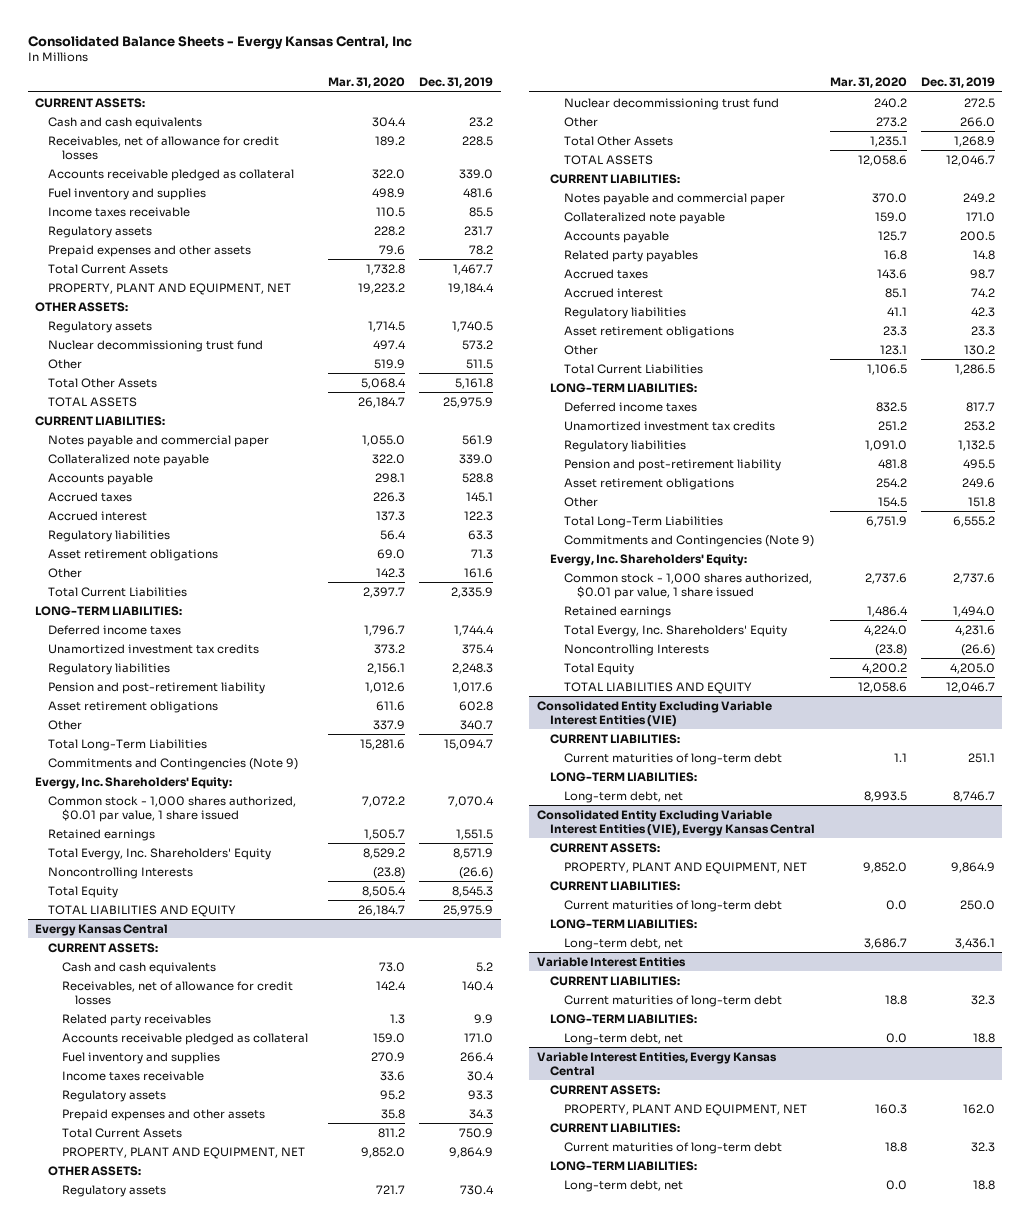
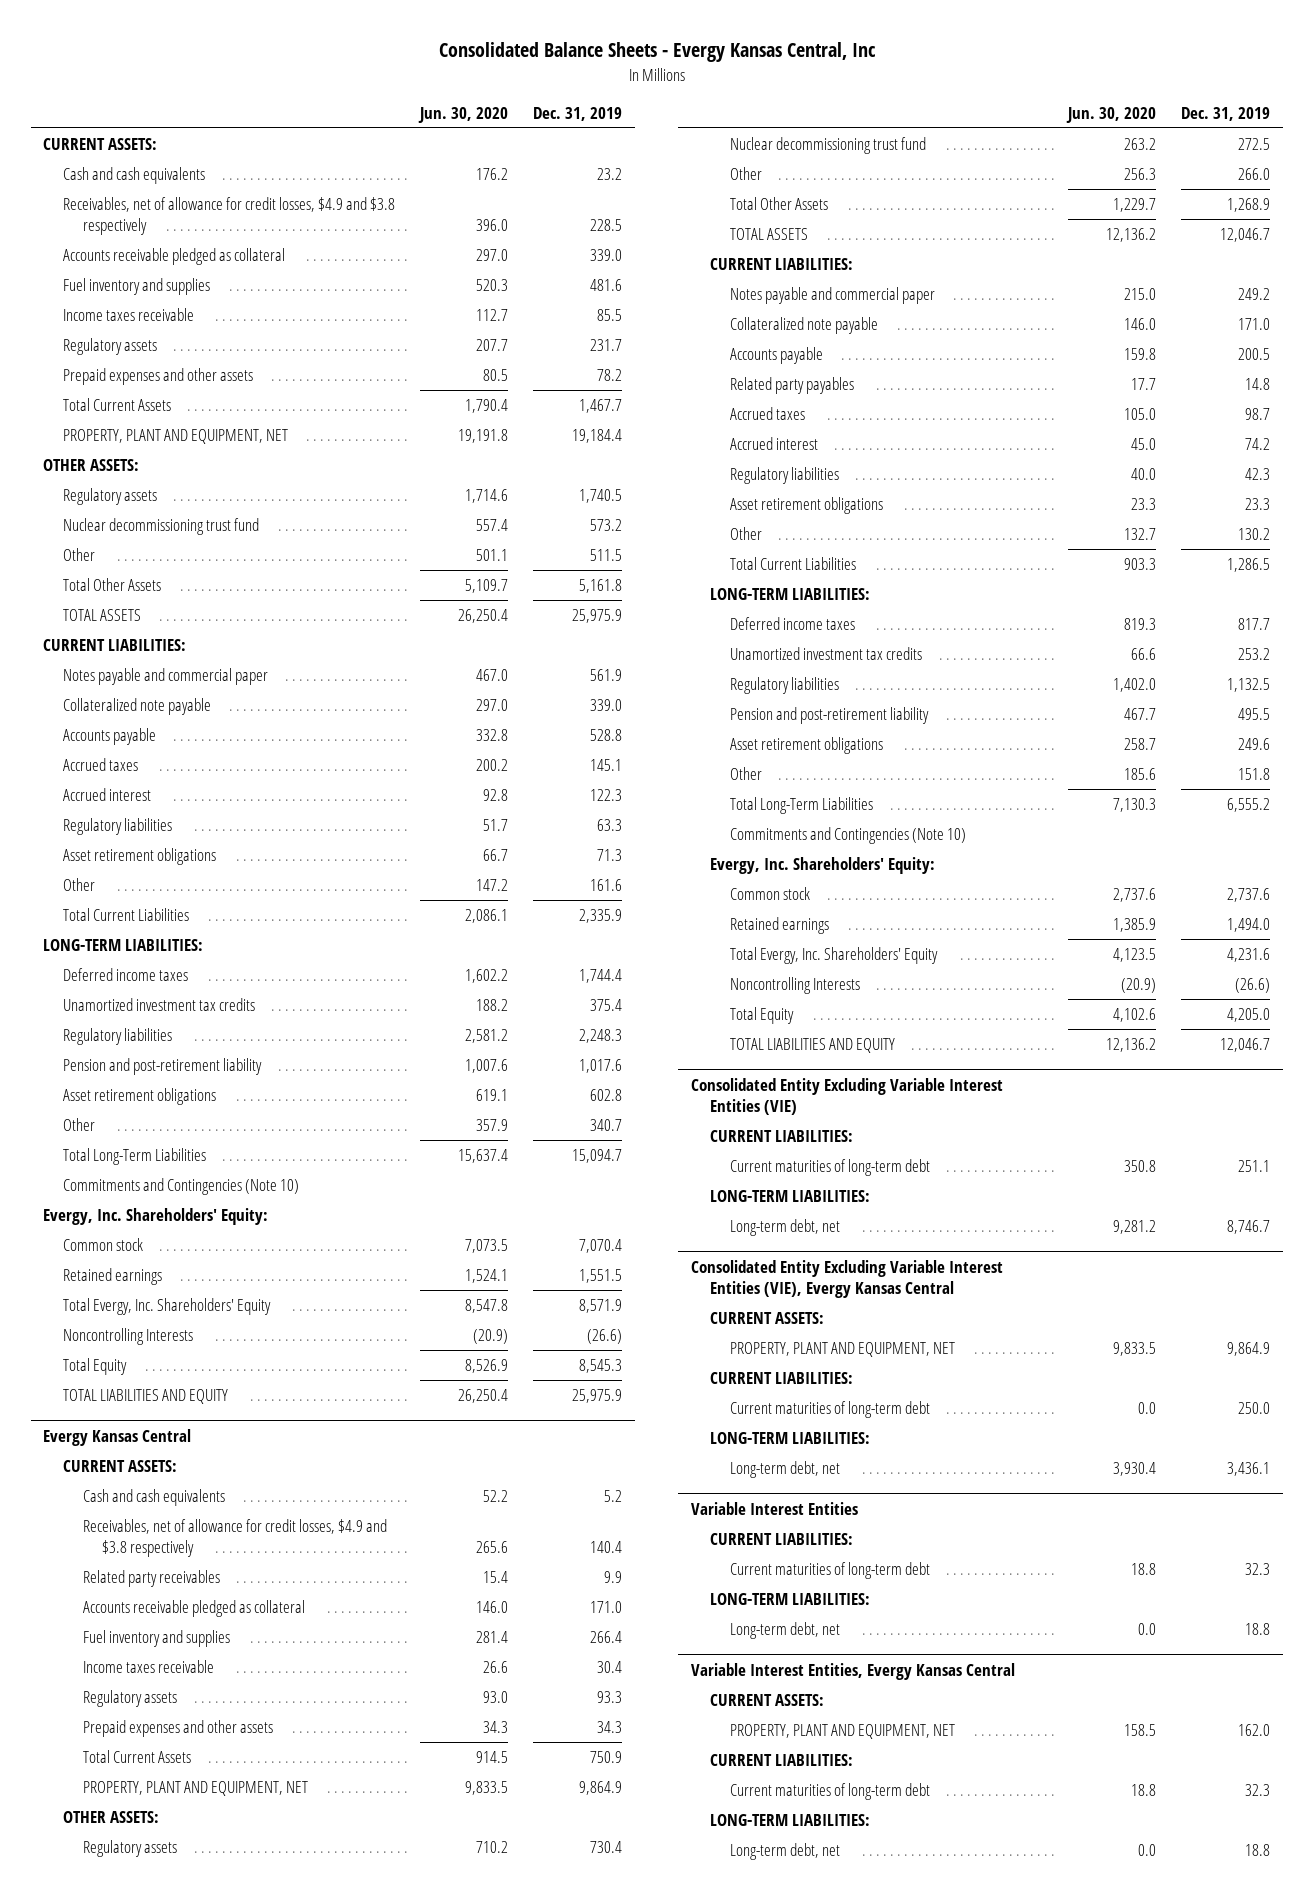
[327,77,405,89] Mar. 31, 2020 -> none
none -> [418,107,509,124] Jun. 30, 2020
[48,135,280,161] Receivables, net of allowance for credit losses -> [62,197,395,236] Receivables, net of allowance for credit losses, $4.9 and $3.8 respectively
[48,757,299,770] Commitments and Contingencies (Note 9) -> [62,1178,299,1196] Commitments and Contingencies (Note 10)
[48,795,297,823] Common stock - 1,000 shares authorized, $0.01 par value, 1 share issued -> [62,1238,143,1252] Common stock
[61,980,293,1006] Receivables, net of allowance for credit losses -> [82,1519,387,1558] Receivables, net of allowance for credit losses, $4.9 and $3.8 respectively
[563,534,814,547] Commitments and Contingencies (Note 9) -> [730,827,967,845] Commitments and Contingencies (Note 10)
[563,572,812,600] Common stock - 1,000 shares authorized, $0.01 par value, 1 share issued -> [730,887,811,901] Common stock

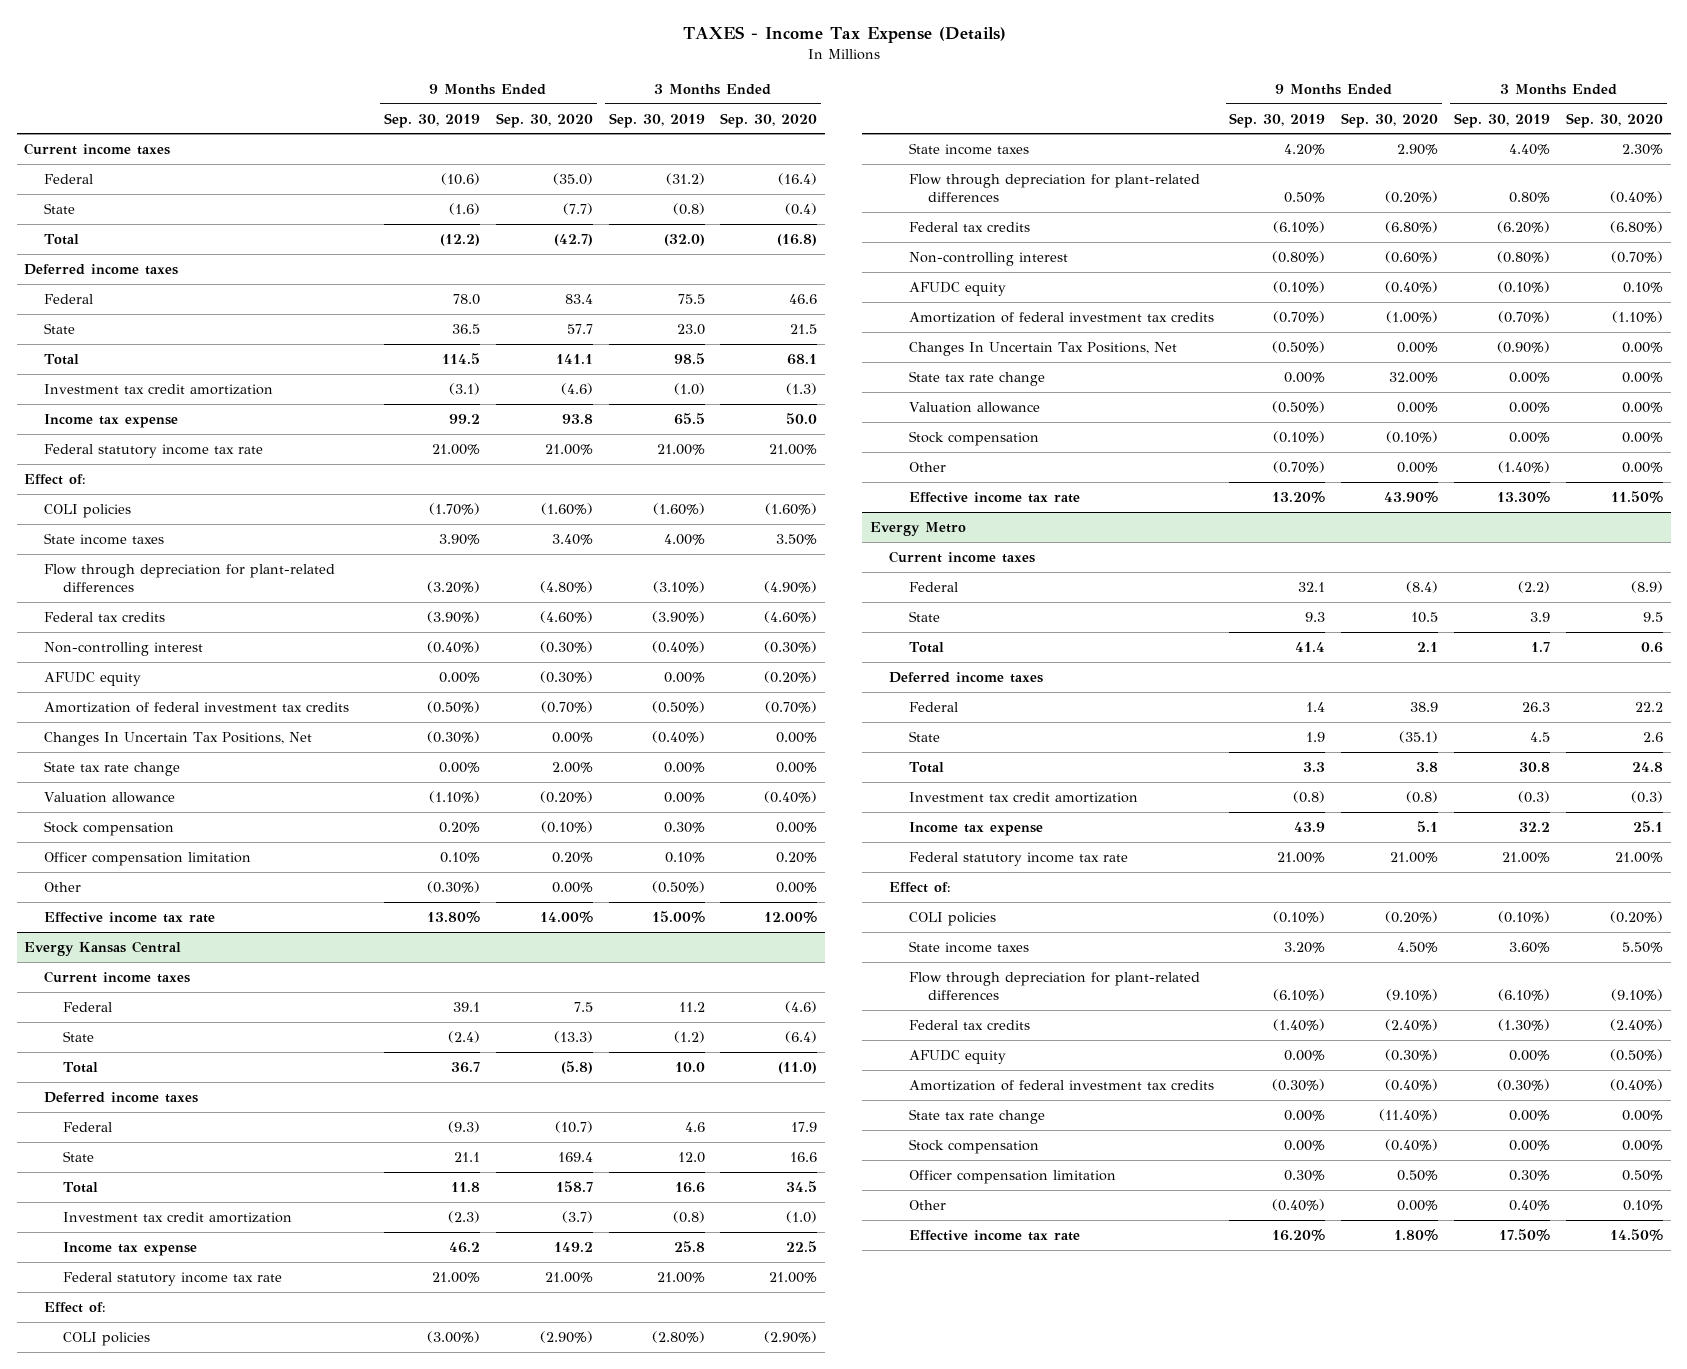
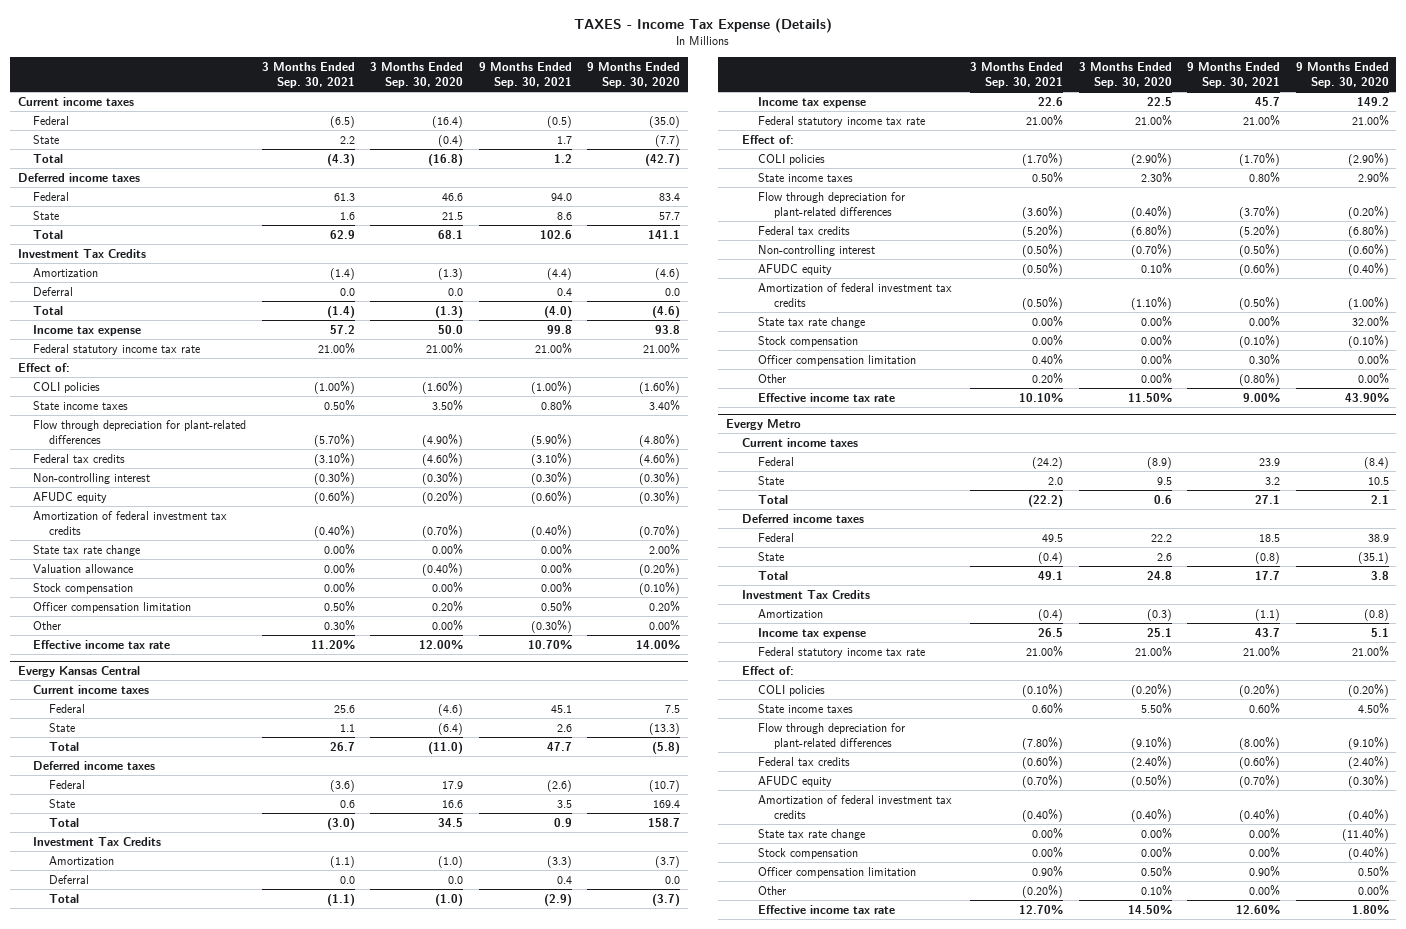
[384,112,481,128] Sep. 30, 2019 -> none
[608,112,705,128] Sep. 30, 2019 -> none
none -> [261,62,355,89] 3 Months Ended Sep. 30, 2021
none -> [478,62,572,89] 9 Months Ended Sep. 30, 2021
none -> [17,248,146,258] Investment Tax Credits
[43,383,273,395] Investment tax credit amortization -> [33,267,99,277] Amortization
none -> [33,286,74,296] Deferral
none -> [33,305,64,315] Total
[43,731,312,746] Changes In Uncertain Tax Positions, Net -> none
none -> [33,836,162,846] Investment Tax Credits
[63,1211,293,1223] Investment tax credit amortization -> [49,855,115,865] Amortization
none -> [49,874,90,884] Deferral
none -> [49,893,80,903] Total
[908,341,1177,356] Changes In Uncertain Tax Positions, Net -> none
[908,401,1040,413] Valuation allowance -> none
none -> [757,354,916,366] Officer compensation limitation
none -> [741,589,870,599] Investment Tax Credits
[908,791,1138,803] Investment tax credit amortization -> [757,608,823,618] Amortization

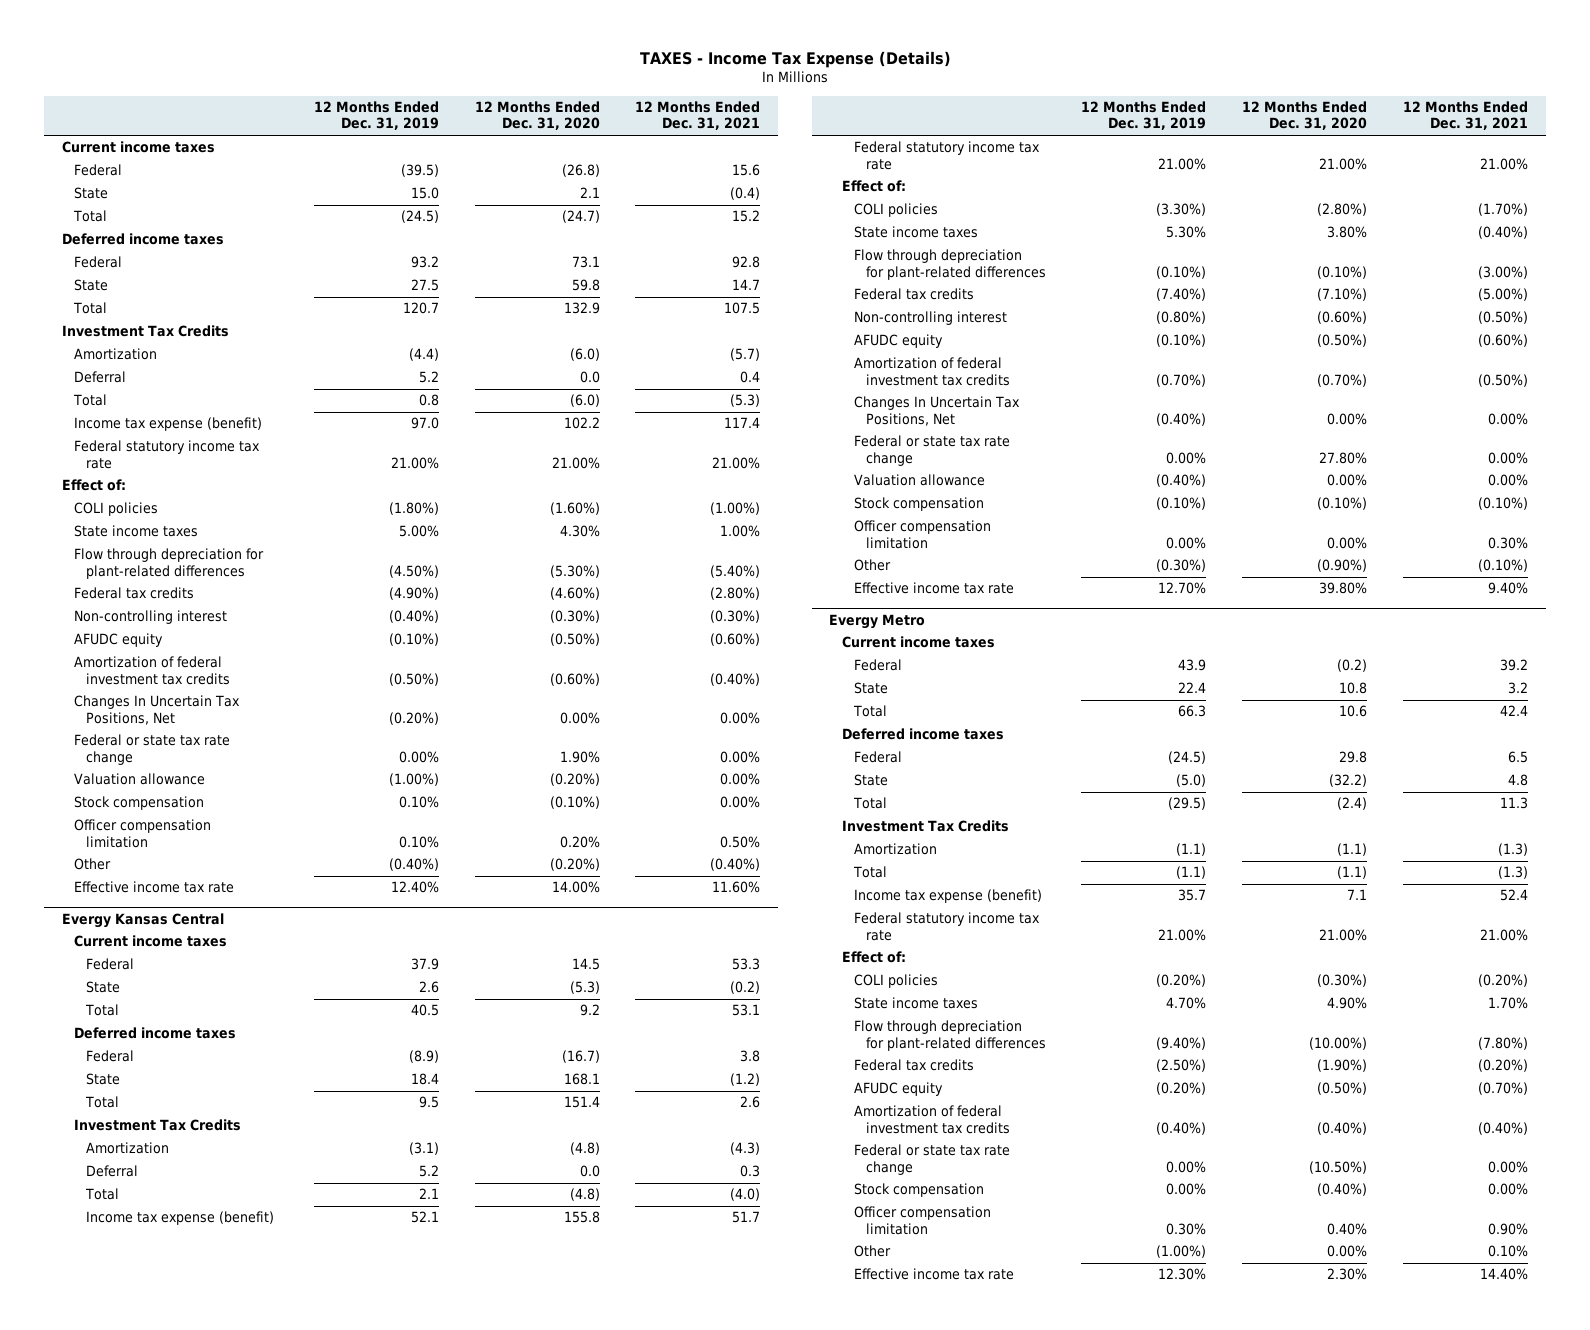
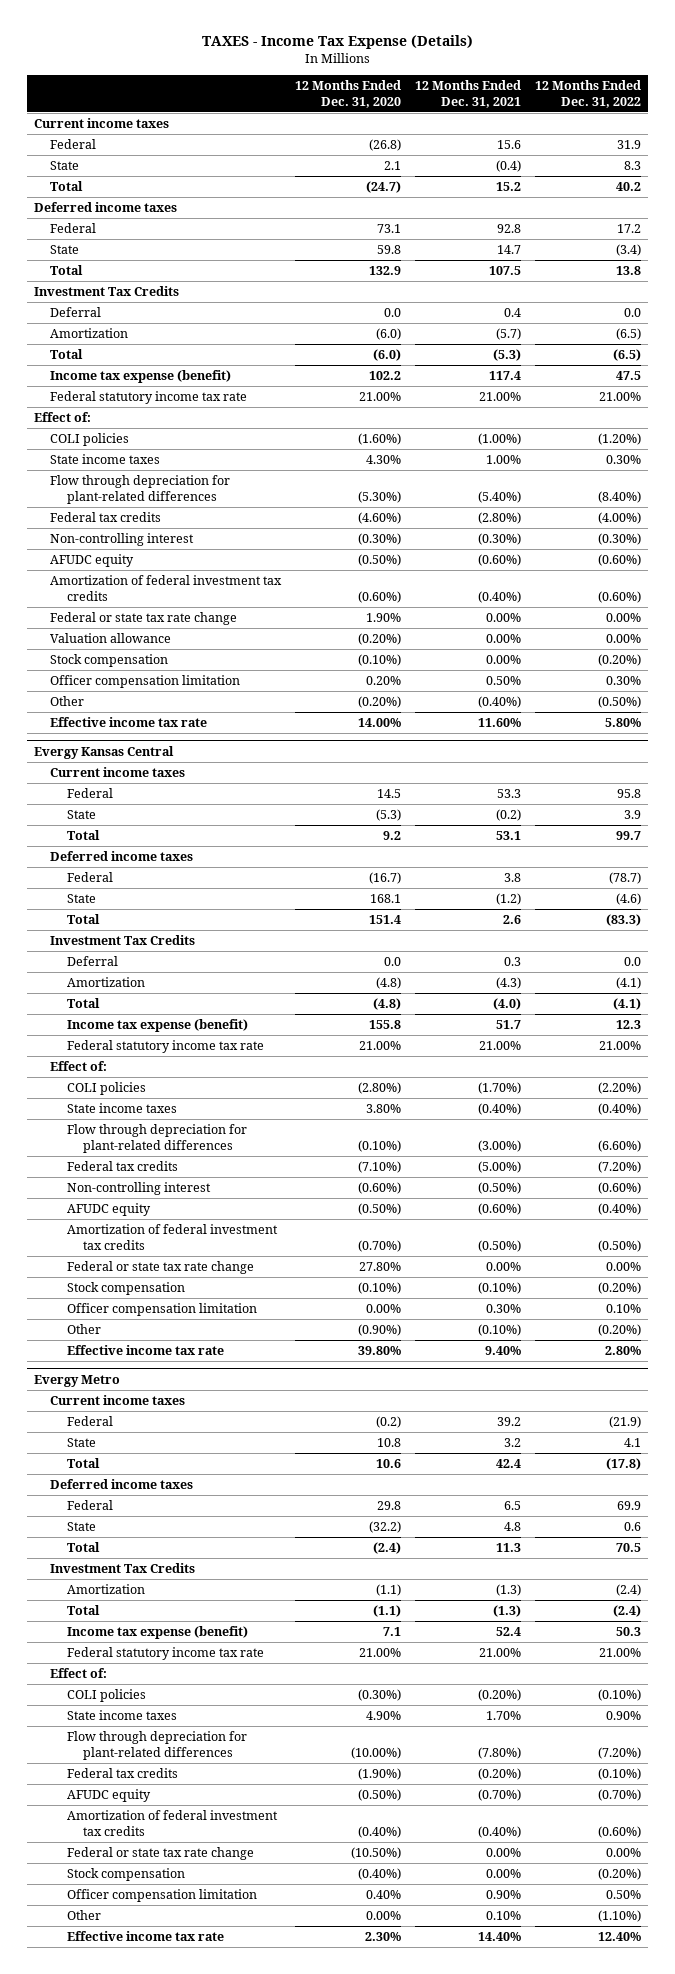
[313,101,439,131] 12 Months Ended Dec. 31, 2019 -> none
none -> [535,80,642,108] 12 Months Ended Dec. 31, 2022
[73,348,157,361] Amortization -> [50,327,129,338] Amortization
[73,695,240,725] Changes In Uncertain Tax Positions, Net -> none
[85,1142,169,1155] Amortization -> [66,976,145,987] Amortization
[853,396,1020,426] Changes In Uncertain Tax Positions, Net -> none
[853,474,985,487] Valuation allowance -> none

